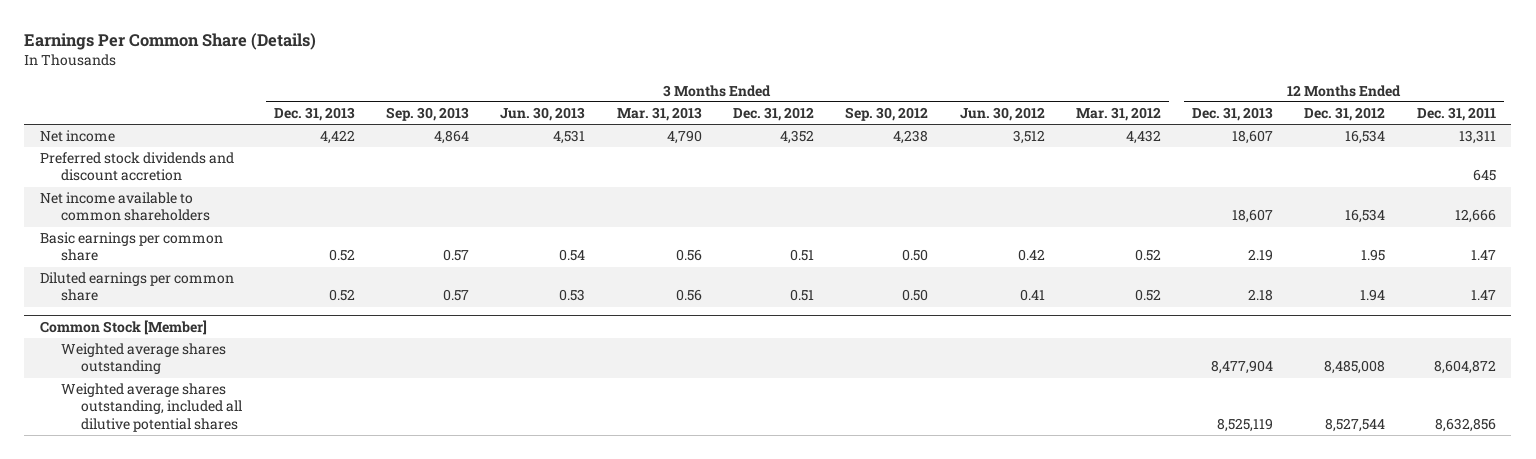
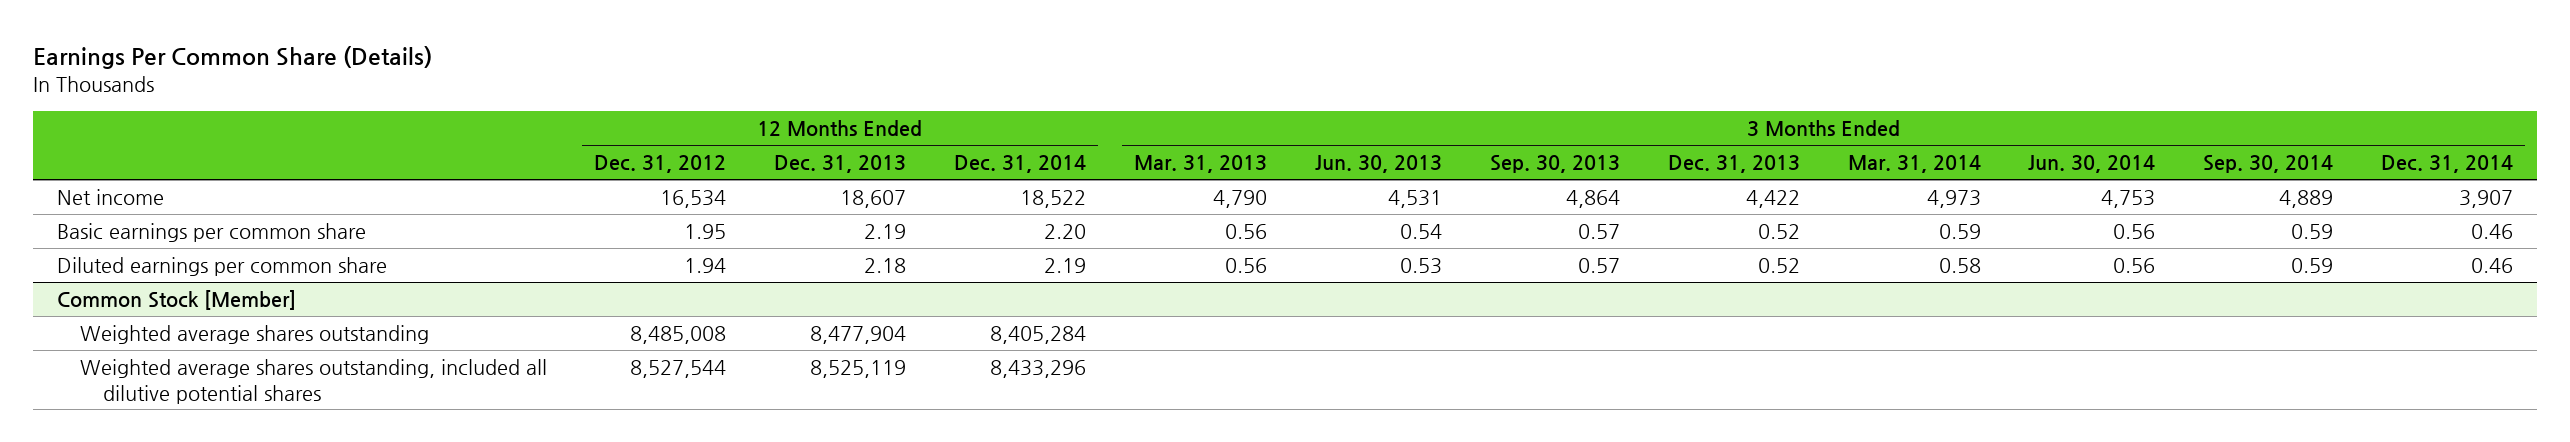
[732,107,814,122] Dec. 31, 2012 -> none
[845,107,929,122] Sep. 30, 2012 -> none
[959,107,1045,122] Jun. 30, 2012 -> none
[1075,107,1161,122] Mar. 31, 2012 -> none
[1416,107,1496,122] Dec. 31, 2011 -> none
none -> [954,155,1087,174] Dec. 31, 2014
none -> [1847,155,1981,174] Mar. 31, 2014
none -> [2028,155,2156,174] Jun. 30, 2014
none -> [2203,155,2334,174] Sep. 30, 2014
none -> [2381,155,2514,174] Dec. 31, 2014
[39,152,234,182] Preferred stock dividends and discount accretion -> none
[39,192,210,222] Net income available to common shareholders -> none

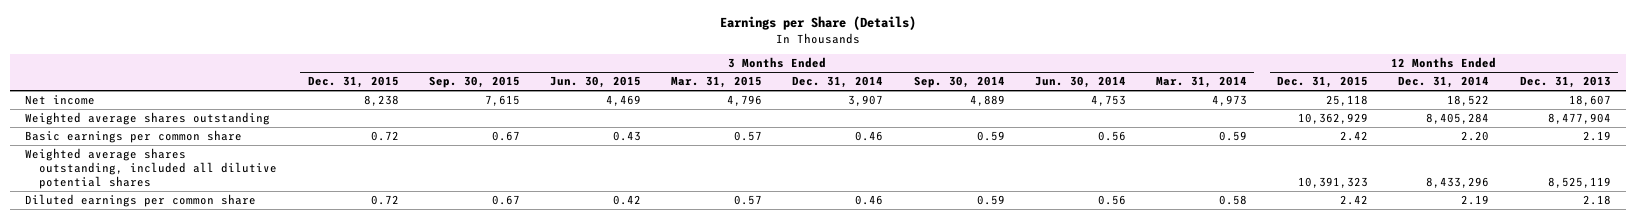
[32,45,432,69] Earnings Per Common Share (Details) -> [719,16,916,31] Earnings per Share (Details)
[594,155,727,174] Dec. 31, 2012 -> none
[1134,155,1268,174] Mar. 31, 2013 -> none
[1314,155,1442,174] Jun. 30, 2013 -> none
[1489,155,1620,174] Sep. 30, 2013 -> none
[1667,155,1800,174] Dec. 31, 2013 -> none
none -> [307,76,399,89] Dec. 31, 2015
none -> [428,76,520,89] Sep. 30, 2015
none -> [550,76,642,89] Jun. 30, 2015
none -> [671,76,763,89] Mar. 31, 2015
none -> [1277,76,1369,89] Dec. 31, 2015
[56,290,296,311] Common Stock [Member] -> none
[56,223,366,243] Basic earnings per common share -> [24,129,242,143] Basic earnings per common share
[56,257,387,277] Diluted earnings per common share -> [24,193,256,207] Diluted earnings per common share

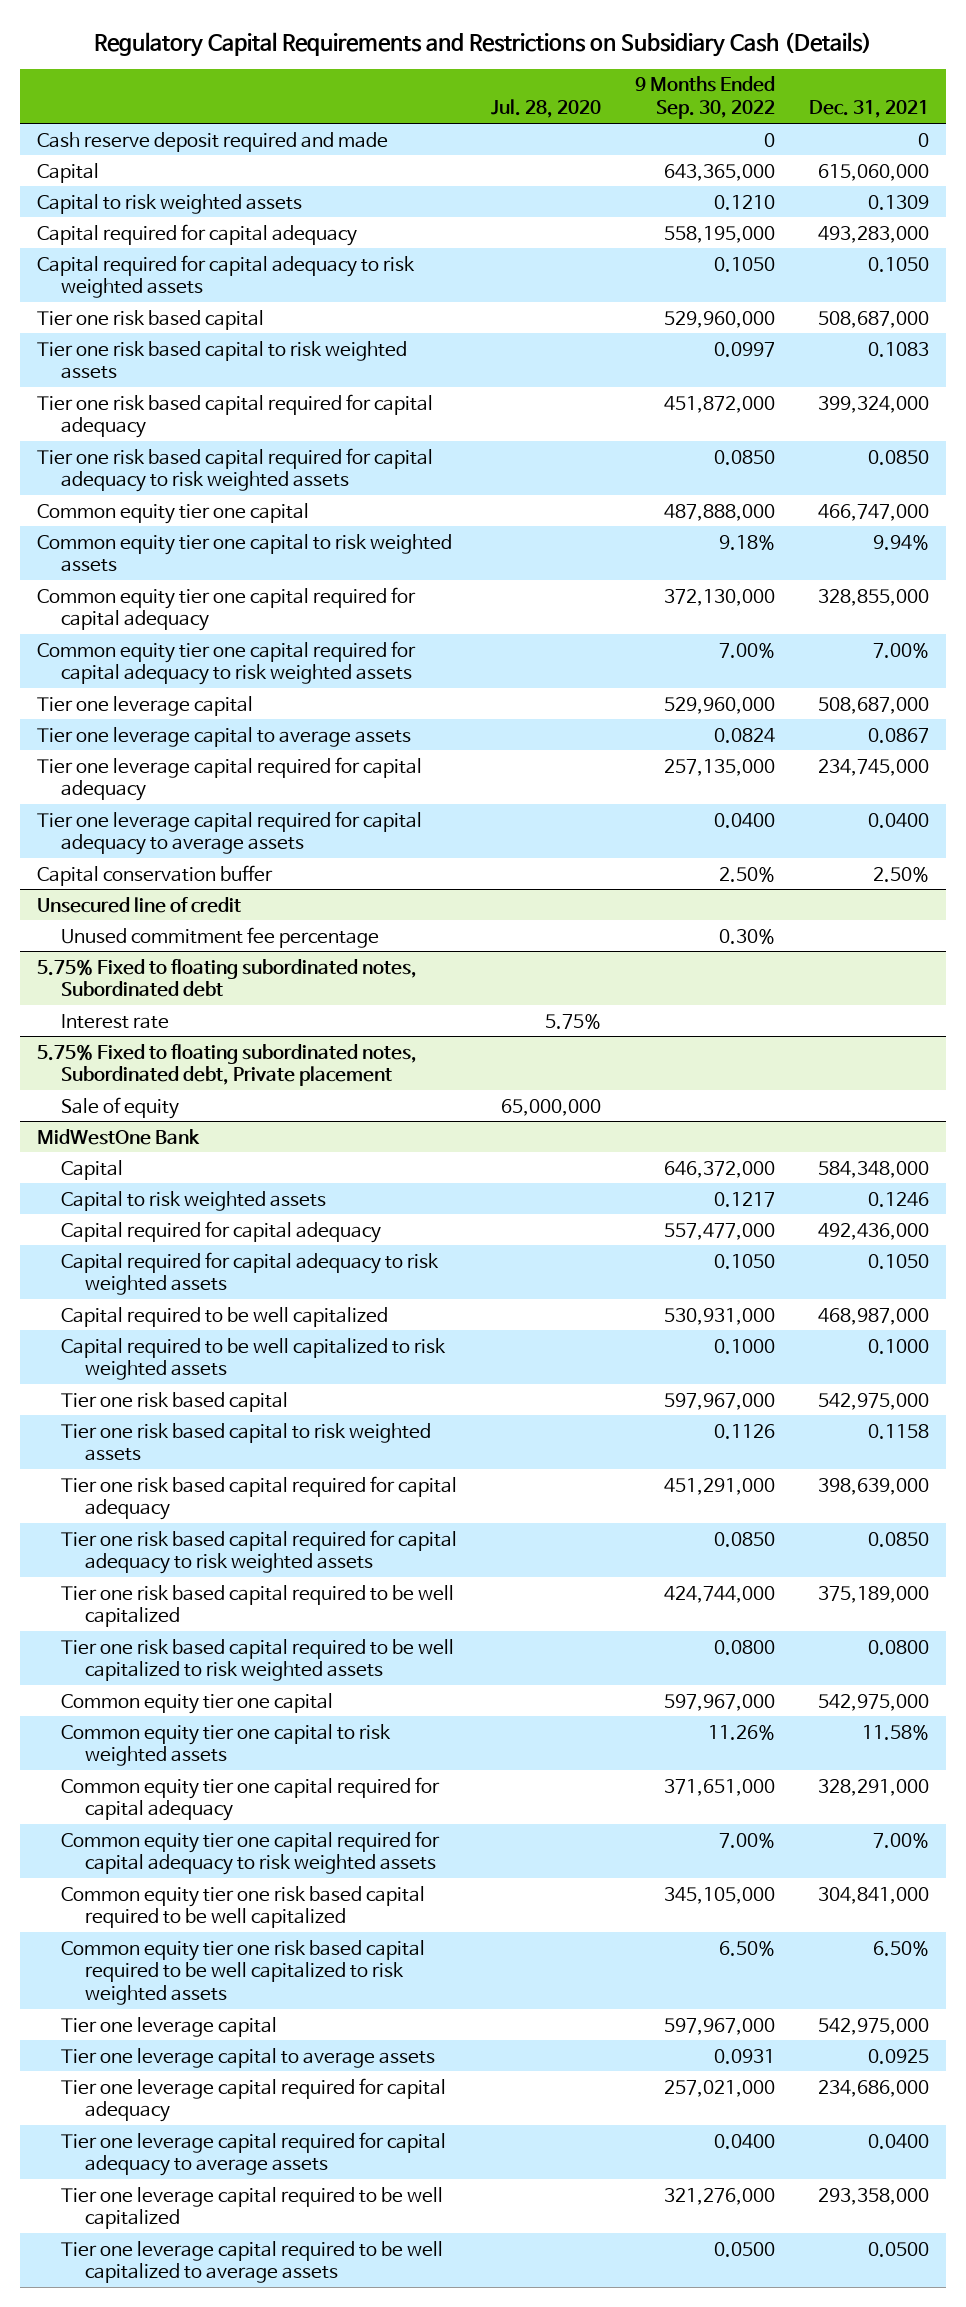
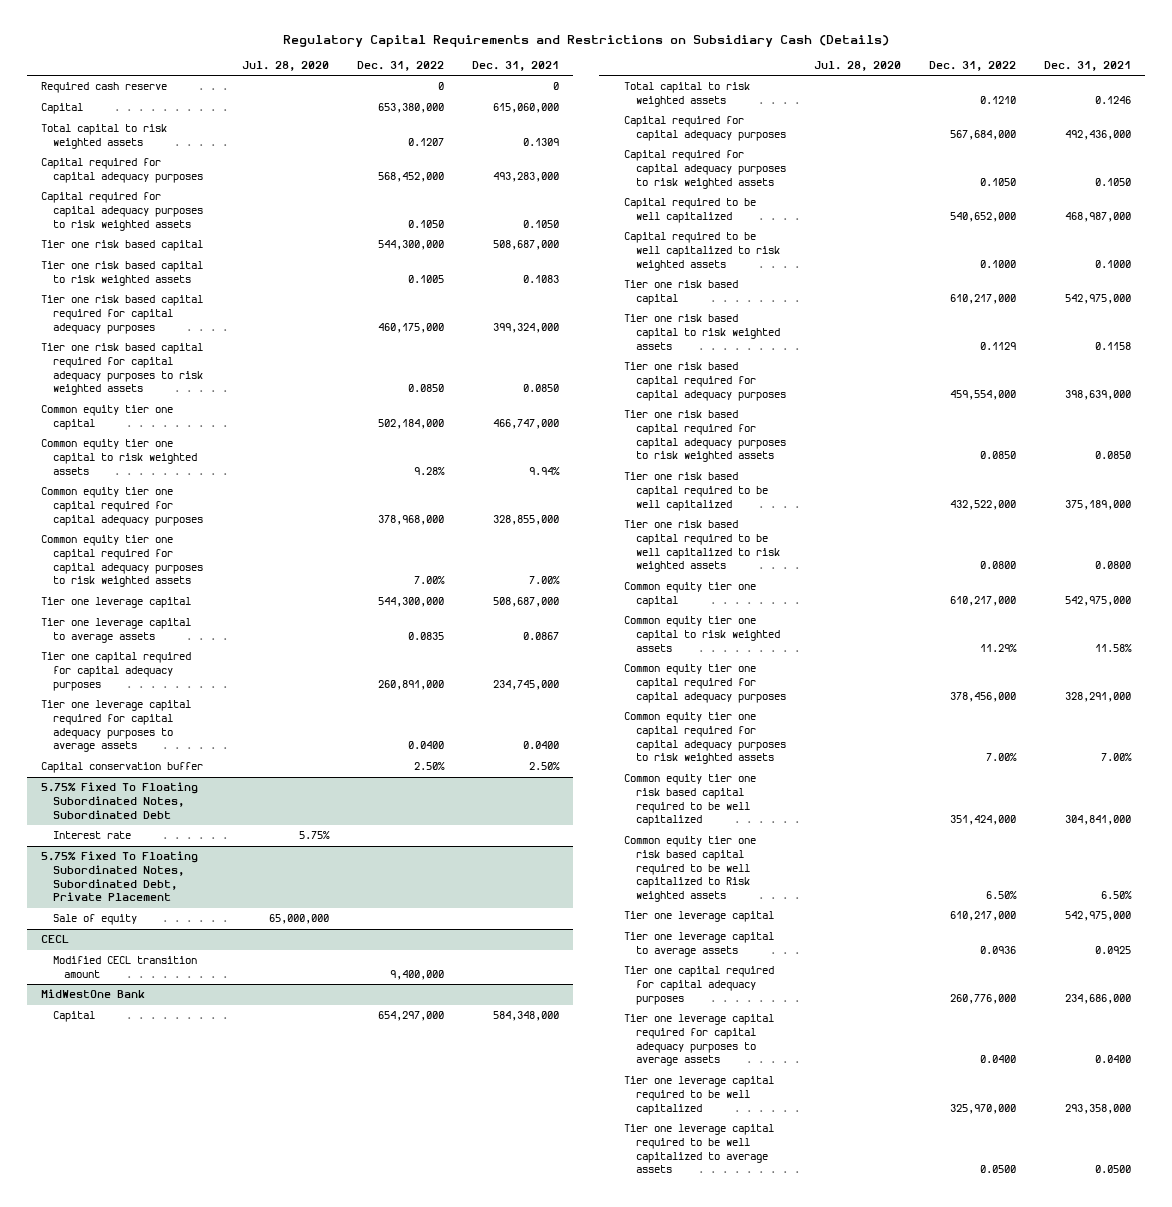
[635,76,776,120] 9 Months Ended Sep. 30, 2022 -> none
none -> [356,60,444,71] Dec. 31, 2022
[37,131,389,152] Cash reserve deposit required and made -> [41,82,168,94] Required cash reserve
[37,193,303,214] Capital to risk weighted assets -> [41,124,168,150] Total capital to risk weighted assets
[37,223,358,246] Capital required for capital adequacy -> [41,158,203,184] Capital required for capital adequacy purposes
[37,254,416,299] Capital required for capital adequacy to risk weighted assets -> [41,192,203,231] Capital required for capital adequacy purposes to risk weighted assets
[37,393,434,439] Tier one risk based capital required for capital adequacy -> [41,295,204,334] Tier one risk based capital required for capital adequacy purposes
[37,447,434,493] Tier one risk based capital required for capital adequacy to risk weighted assets -> [41,343,204,396] Tier one risk based capital required for capital adequacy purposes to risk weighted assets
[37,586,417,632] Common equity tier one capital required for capital adequacy -> [41,487,203,526] Common equity tier one capital required for capital adequacy purposes
[37,640,417,686] Common equity tier one capital required for capital adequacy to risk weighted assets -> [41,535,203,588] Common equity tier one capital required for capital adequacy purposes to risk weighted assets
[37,756,423,802] Tier one leverage capital required for capital adequacy -> [41,652,192,691] Tier one capital required for capital adequacy purposes
[37,810,423,856] Tier one leverage capital required for capital adequacy to average assets -> [41,700,192,753] Tier one leverage capital required for capital adequacy purposes to average assets
[37,896,242,913] Unsecured line of credit -> none
[61,926,380,948] Unused commitment fee percentage -> none
[37,958,418,998] 5.75% Fixed to floating subordinated notes, Subordinated debt -> [41,782,199,819] 5.75% Fixed To Floating Subordinated Notes, Subordinated Debt
[37,1043,418,1087] 5.75% Fixed to floating subordinated notes, Subordinated debt, Private placement -> [41,851,199,902] 5.75% Fixed To Floating Subordinated Notes, Subordinated Debt, Private Placement
none -> [41,935,70,944] CECL
none -> [52,956,197,979] Modified CECL transition amount
[61,1190,327,1211] Capital to risk weighted assets -> [624,82,751,108] Total capital to risk weighted assets
[61,1220,382,1243] Capital required for capital adequacy -> [624,116,786,142] Capital required for capital adequacy purposes
[61,1251,440,1296] Capital required for capital adequacy to risk weighted assets -> [624,150,786,189] Capital required for capital adequacy purposes to risk weighted assets
[61,1475,458,1521] Tier one risk based capital required for capital adequacy -> [624,362,786,401] Tier one risk based capital required for capital adequacy purposes
[61,1529,458,1575] Tier one risk based capital required for capital adequacy to risk weighted assets -> [624,410,786,463] Tier one risk based capital required for capital adequacy purposes to risk weighted assets
[61,1776,441,1822] Common equity tier one capital required for capital adequacy -> [624,664,786,703] Common equity tier one capital required for capital adequacy purposes
[61,1830,441,1876] Common equity tier one capital required for capital adequacy to risk weighted assets -> [624,712,786,765] Common equity tier one capital required for capital adequacy purposes to risk weighted assets
[61,1939,426,2006] Common equity tier one risk based capital required to be well capitalized to risk weighted assets -> [624,836,757,903] Common equity tier one risk based capital required to be well capitalized to Risk weighted assets
[61,2077,447,2123] Tier one leverage capital required for capital adequacy -> [624,966,775,1005] Tier one capital required for capital adequacy purposes
[61,2131,447,2177] Tier one leverage capital required for capital adequacy to average assets -> [624,1014,775,1067] Tier one leverage capital required for capital adequacy purposes to average assets

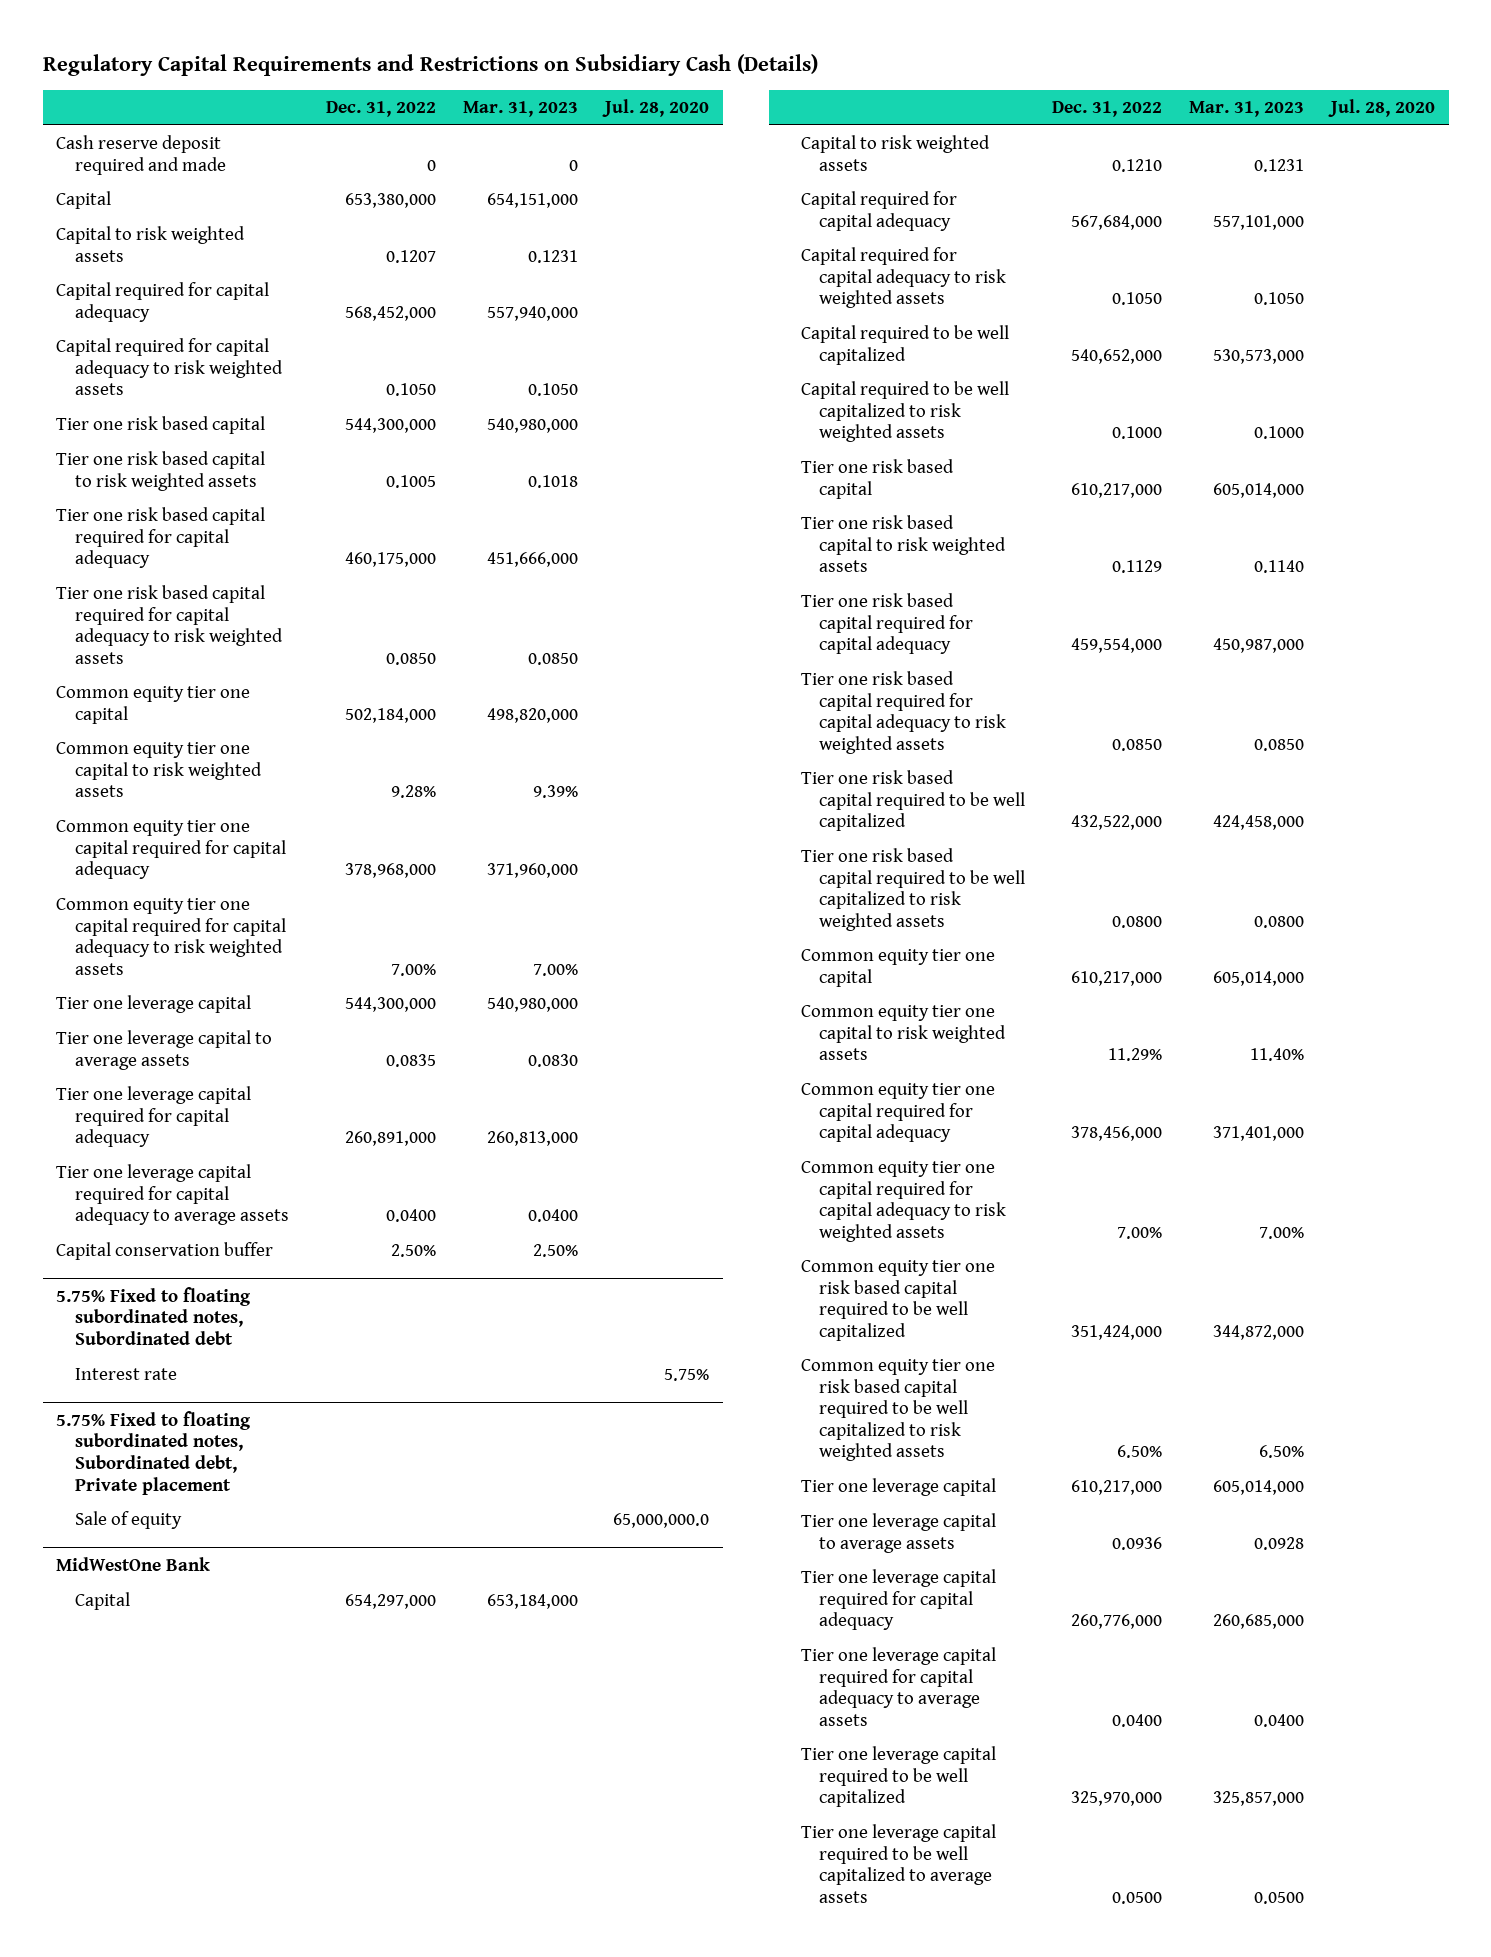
[471,60,559,71] Dec. 31, 2021 -> none
none -> [463,101,579,118] Mar. 31, 2023
[41,82,168,94] Required cash reserve -> [56,135,226,175] Cash reserve deposit required and made
[41,124,168,150] Total capital to risk weighted assets -> [56,226,246,262] Capital to risk weighted assets
[41,158,203,184] Capital required for capital adequacy purposes -> [56,282,270,322] Capital required for capital adequacy
[41,192,203,231] Capital required for capital adequacy purposes to risk weighted assets -> [56,338,283,396] Capital required for capital adequacy to risk weighted assets
[41,295,204,334] Tier one risk based capital required for capital adequacy purposes -> [56,507,266,569] Tier one risk based capital required for capital adequacy
[41,343,204,396] Tier one risk based capital required for capital adequacy purposes to risk weighted assets -> [56,585,283,664] Tier one risk based capital required for capital adequacy to risk weighted assets
[41,487,203,526] Common equity tier one capital required for capital adequacy purposes -> [56,820,286,880] Common equity tier one capital required for capital adequacy
[41,535,203,588] Common equity tier one capital required for capital adequacy purposes to risk weighted assets -> [56,898,286,975] Common equity tier one capital required for capital adequacy to risk weighted assets
[41,652,192,691] Tier one capital required for capital adequacy purposes -> [56,1086,252,1148] Tier one leverage capital required for capital adequacy
[41,700,192,753] Tier one leverage capital required for capital adequacy purposes to average assets -> [56,1164,289,1226] Tier one leverage capital required for capital adequacy to average assets
[41,782,199,819] 5.75% Fixed To Floating Subordinated Notes, Subordinated Debt -> [56,1286,252,1346] 5.75% Fixed to floating subordinated notes, Subordinated debt
[41,935,70,944] CECL -> none
[52,956,197,979] Modified CECL transition amount -> none
[41,851,199,902] 5.75% Fixed To Floating Subordinated Notes, Subordinated Debt, Private Placement -> [56,1410,252,1495] 5.75% Fixed to floating subordinated notes, Subordinated debt, Private placement
[268,914,329,925] 65,000,000 -> [613,1513,710,1529] 65,000,000.0
[624,82,751,108] Total capital to risk weighted assets -> [800,135,990,171] Capital to risk weighted assets
[624,116,786,142] Capital required for capital adequacy purposes -> [800,191,957,231] Capital required for capital adequacy
[624,150,786,189] Capital required for capital adequacy purposes to risk weighted assets -> [800,247,1007,309] Capital required for capital adequacy to risk weighted assets
[624,362,786,401] Tier one risk based capital required for capital adequacy purposes -> [800,593,974,655] Tier one risk based capital required for capital adequacy
[624,410,786,463] Tier one risk based capital required for capital adequacy purposes to risk weighted assets -> [800,671,1007,754] Tier one risk based capital required for capital adequacy to risk weighted assets
[624,664,786,703] Common equity tier one capital required for capital adequacy purposes -> [800,1083,995,1143] Common equity tier one capital required for capital adequacy
[624,712,786,765] Common equity tier one capital required for capital adequacy purposes to risk weighted assets -> [800,1161,1007,1242] Common equity tier one capital required for capital adequacy to risk weighted assets
[624,836,757,903] Common equity tier one risk based capital required to be well capitalized to Risk weighted assets -> [800,1359,995,1462] Common equity tier one risk based capital required to be well capitalized to risk weighted assets
[624,966,775,1005] Tier one capital required for capital adequacy purposes -> [800,1569,996,1631] Tier one leverage capital required for capital adequacy
[624,1014,775,1067] Tier one leverage capital required for capital adequacy purposes to average assets -> [800,1647,996,1726] Tier one leverage capital required for capital adequacy to average assets

